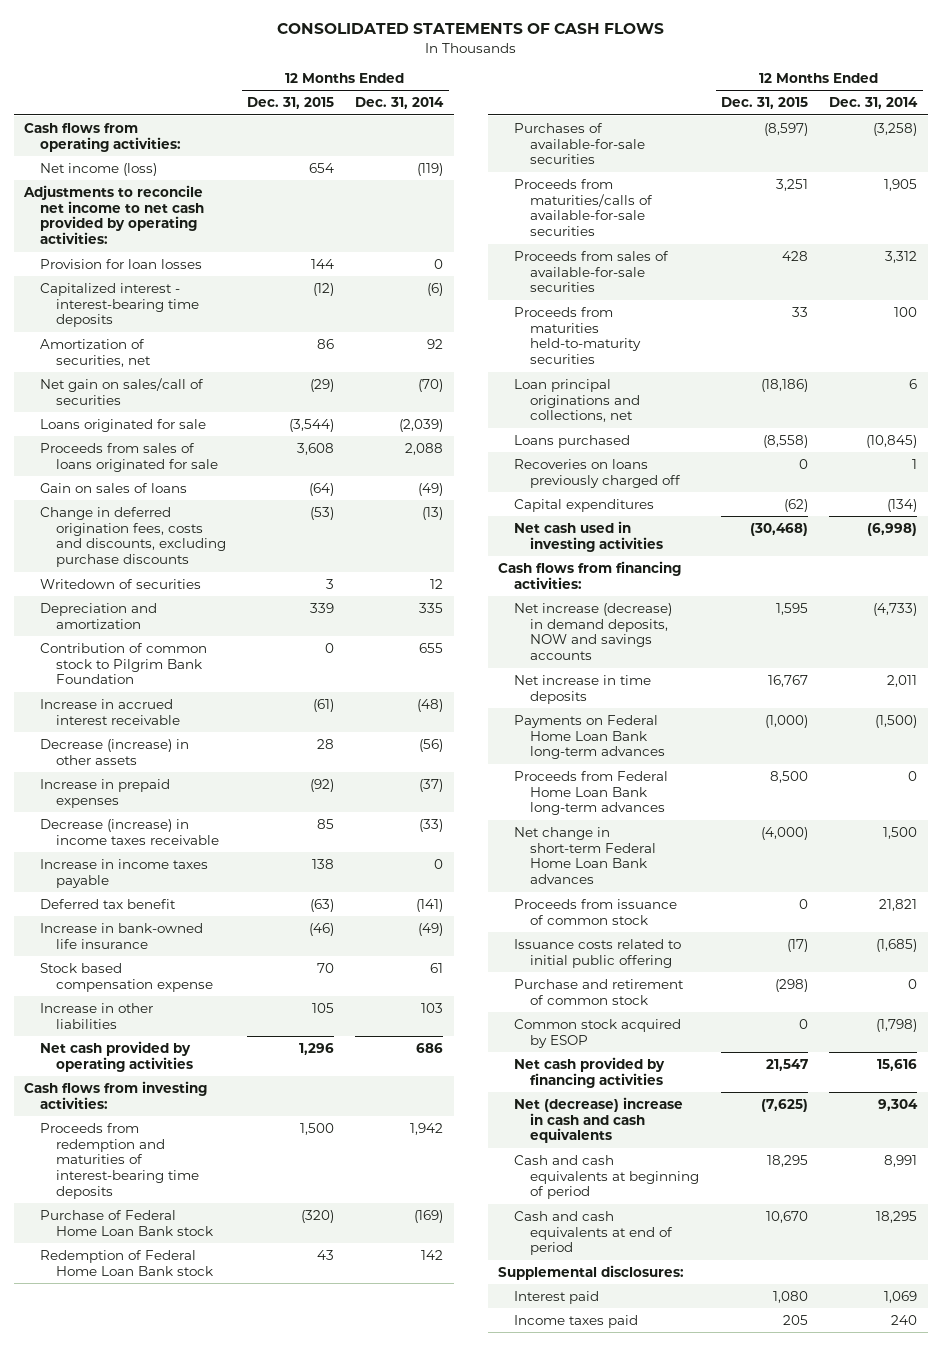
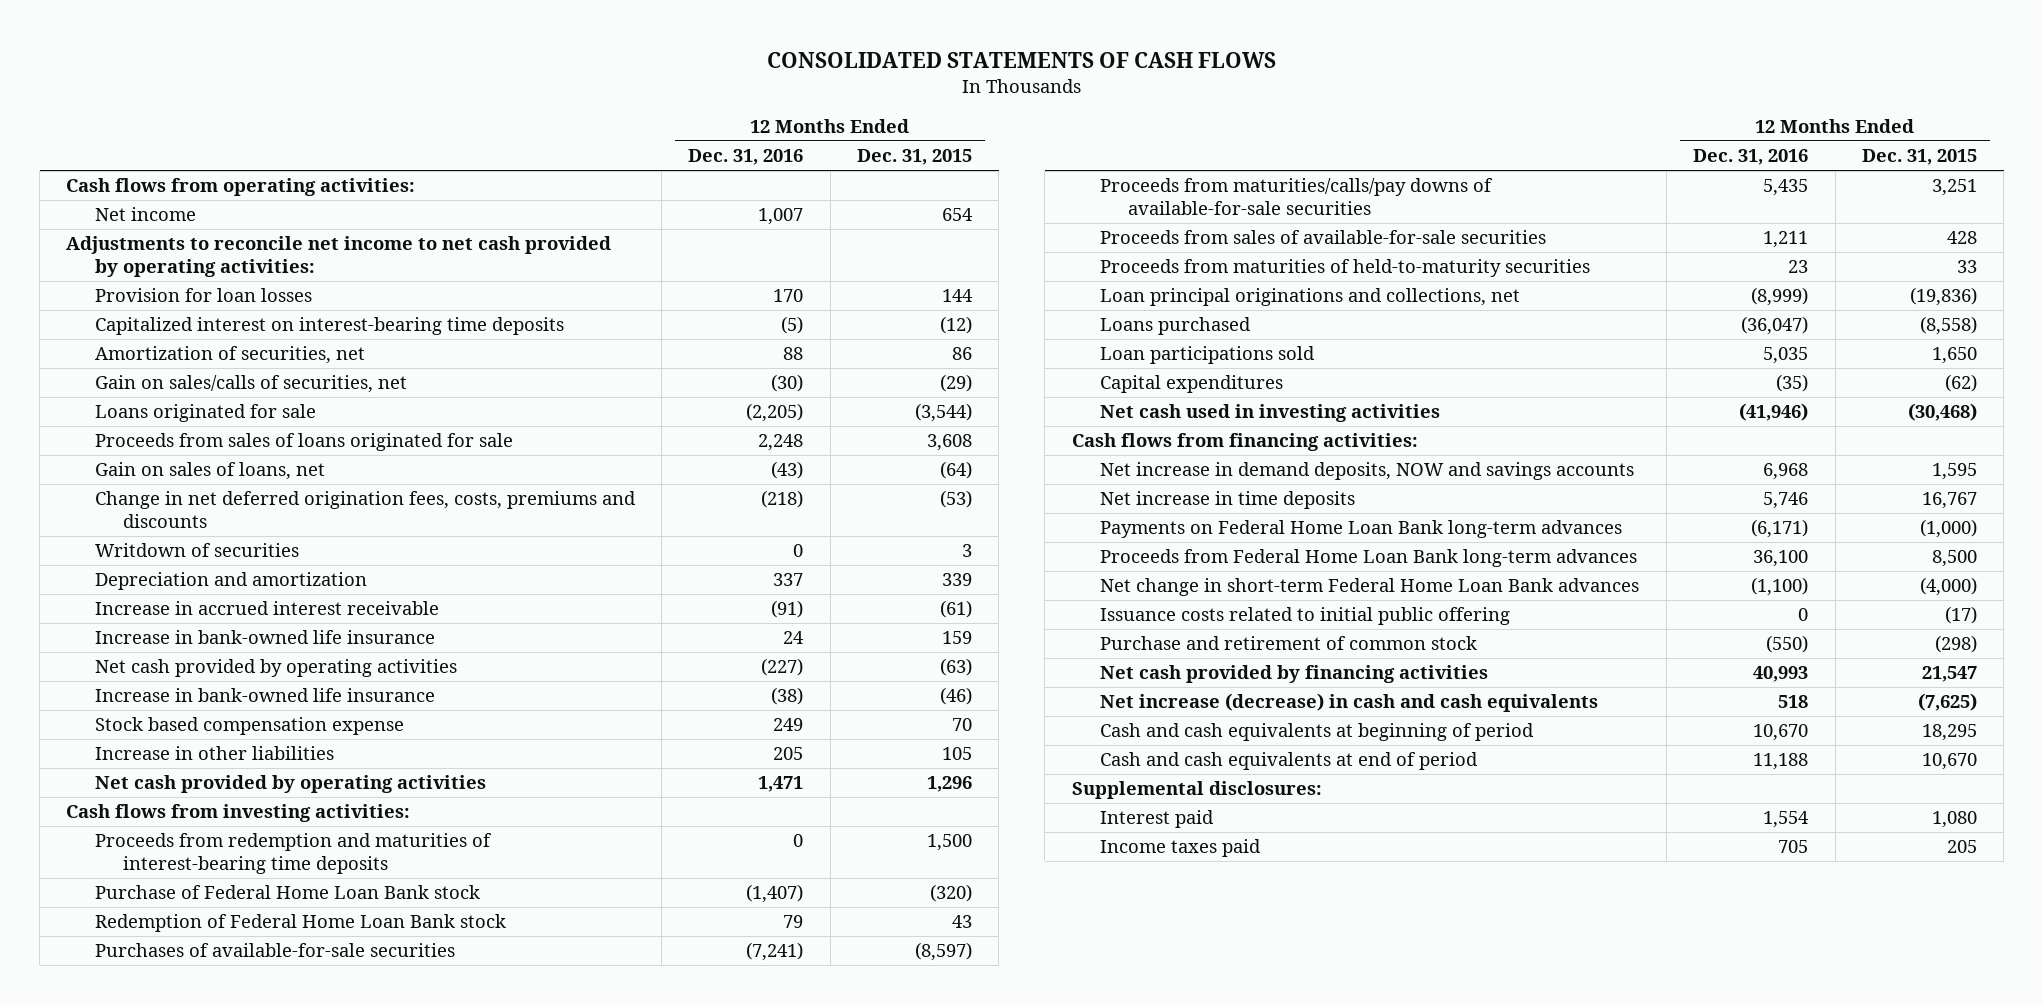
[355,97,445,110] Dec. 31, 2014 -> none
none -> [688,149,804,166] Dec. 31, 2016
[40,162,158,176] Net income (loss) -> [94,207,196,222] Net income
[40,282,200,328] Capitalized interest - interest-bearing time deposits -> [94,317,564,336] Capitalized interest on interest-bearing time deposits
[40,377,205,405] Net gain on sales/call of securities -> [94,375,407,394] Gain on sales/calls of securities, net
[40,482,188,493] Gain on sales of loans -> [94,462,325,481] Gain on sales of loans, net
[40,506,227,568] Change in deferred origination fees, costs and discounts, excluding purchase discounts -> [94,491,636,528] Change in net deferred origination fees, costs, premiums and discounts
[40,578,202,589] Writedown of securities -> [94,543,299,558] Writdown of securities
[40,642,208,685] Contribution of common stock to Pilgrim Bank Foundation -> none
[40,778,171,808] Increase in prepaid expenses -> none
[40,818,220,845] Decrease (increase) in income taxes receivable -> none
[40,858,209,888] Increase in income taxes payable -> none
[40,738,190,765] Decrease (increase) in other assets -> [94,630,435,645] Increase in bank-owned life insurance
[317,738,335,749] 28 -> [941,631,972,645] 159
[40,898,177,909] Deferred tax benefit -> [94,659,457,678] Net cash provided by operating activities
[514,178,654,237] Proceeds from maturities/calls of available-for-sale securities -> [1099,178,1493,215] Proceeds from maturities/calls/pay downs of available-for-sale securities
[514,306,642,365] Proceeds from maturities held-to-maturity securities -> [1099,259,1590,278] Proceeds from maturities of held-to-maturity securities
[761,378,809,392] (18,186) -> [1910,287,1978,307] (19,836)
[514,458,682,488] Recoveries on loans previously charged off -> none
none -> [1099,346,1315,365] Loan participations sold
[514,602,673,661] Net increase (decrease) in demand deposits, NOW and savings accounts -> [1099,462,1634,481] Net increase in demand deposits, NOW and savings accounts
[514,898,678,925] Proceeds from issuance of common stock -> none
[514,1018,682,1048] Common stock acquired by ESOP -> none
[514,1096,684,1144] Net (decrease) increase in cash and cash equivalents -> [1099,693,1598,713] Net increase (decrease) in cash and cash equivalents

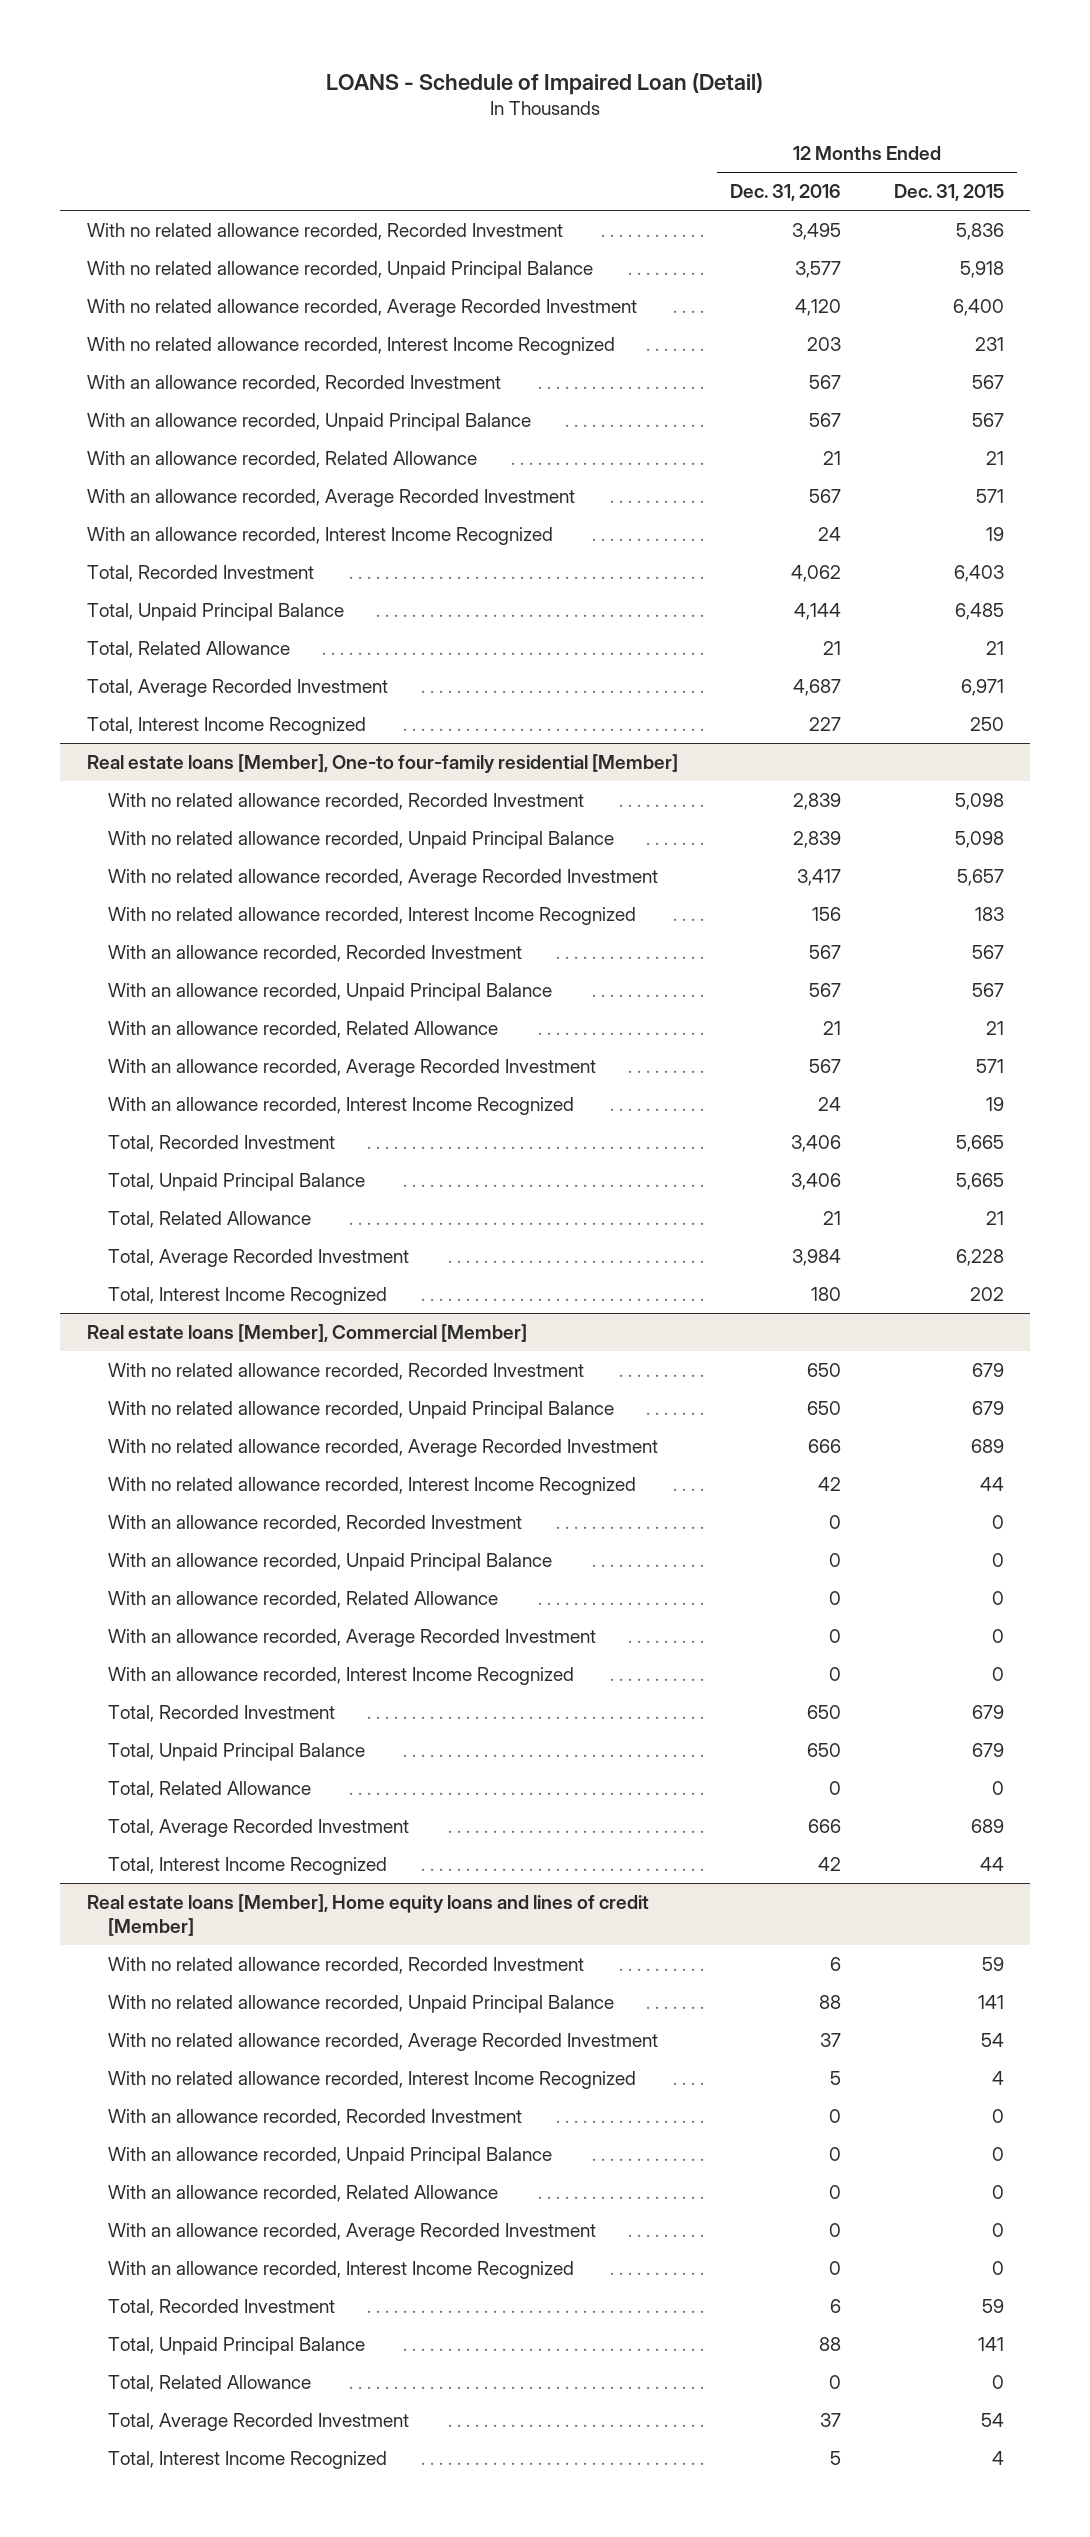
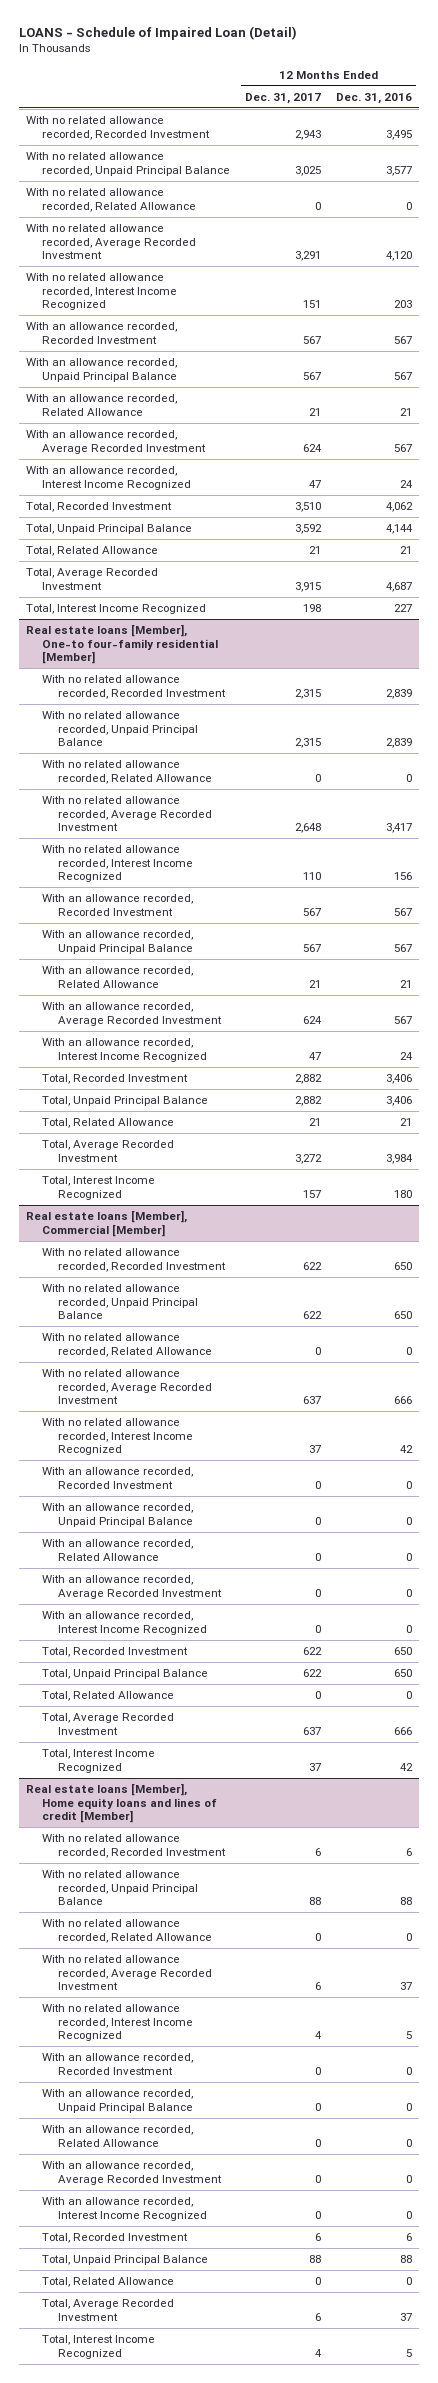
[893,184,1004,202] Dec. 31, 2015 -> none
none -> [245,92,322,104] Dec. 31, 2017
none -> [26,188,197,212] With no related allowance recorded, Related Allowance
none -> [42,760,213,784] With no related allowance recorded, Related Allowance
none -> [42,1333,213,1357] With no related allowance recorded, Related Allowance
none -> [42,1919,213,1943] With no related allowance recorded, Related Allowance

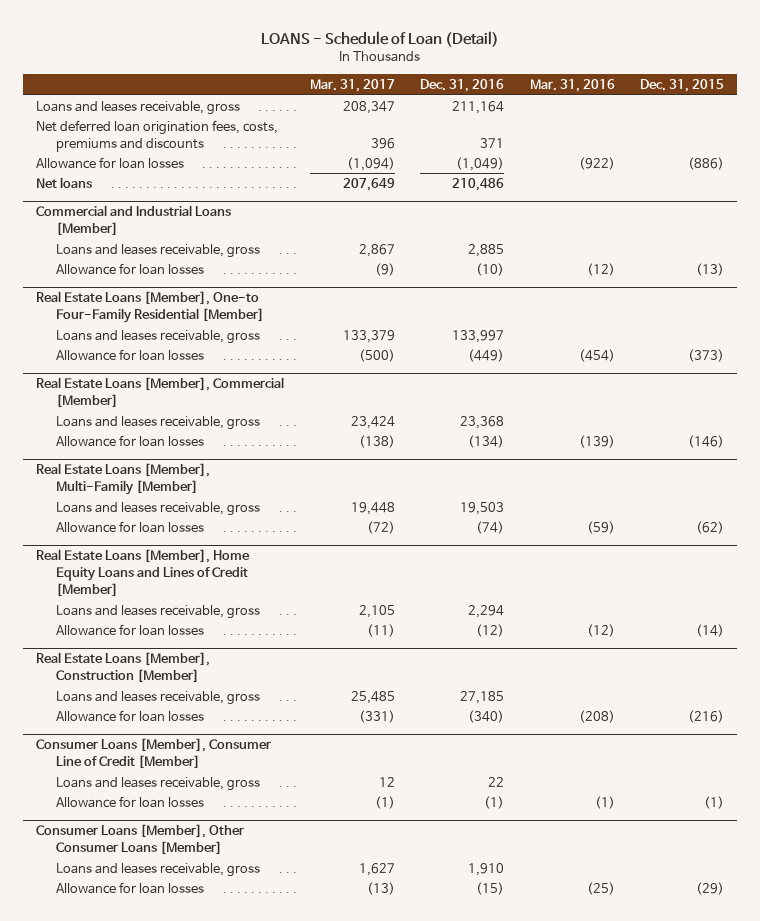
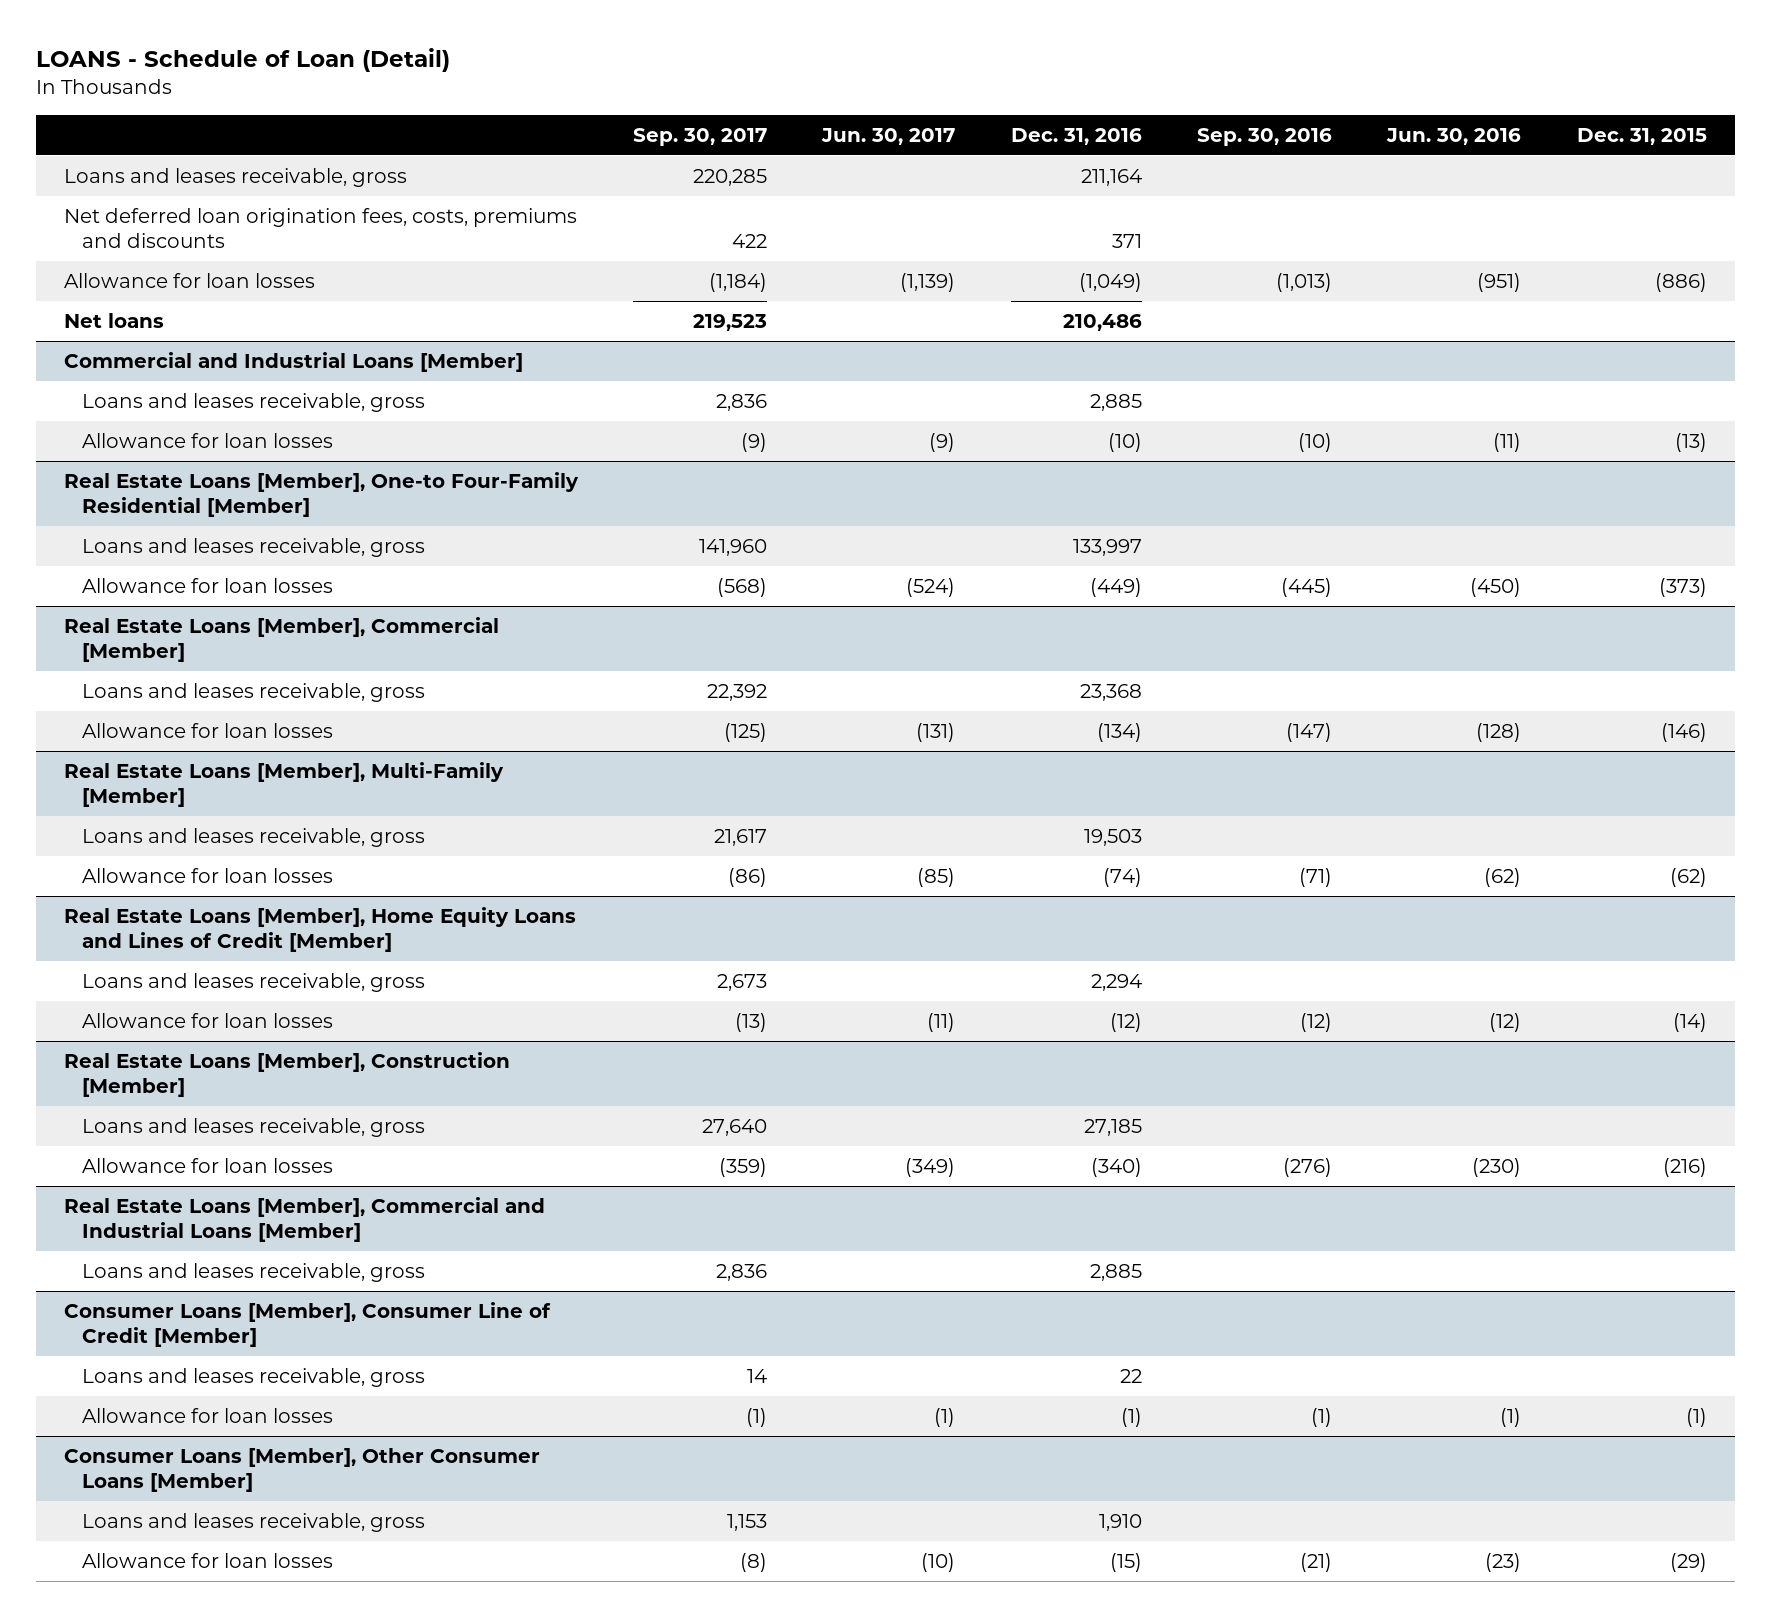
[309,79,395,93] Mar. 31, 2017 -> none
[529,79,615,93] Mar. 31, 2016 -> none
none -> [632,127,767,146] Sep. 30, 2017
none -> [821,127,956,145] Jun. 30, 2017
none -> [1197,127,1333,146] Sep. 30, 2016
none -> [1386,127,1522,145] Jun. 30, 2016
none -> [63,1197,545,1242] Real Estate Loans [Member], Commercial and Industrial Loans [Member]
none -> [82,1263,426,1283] Loans and leases receivable, gross

